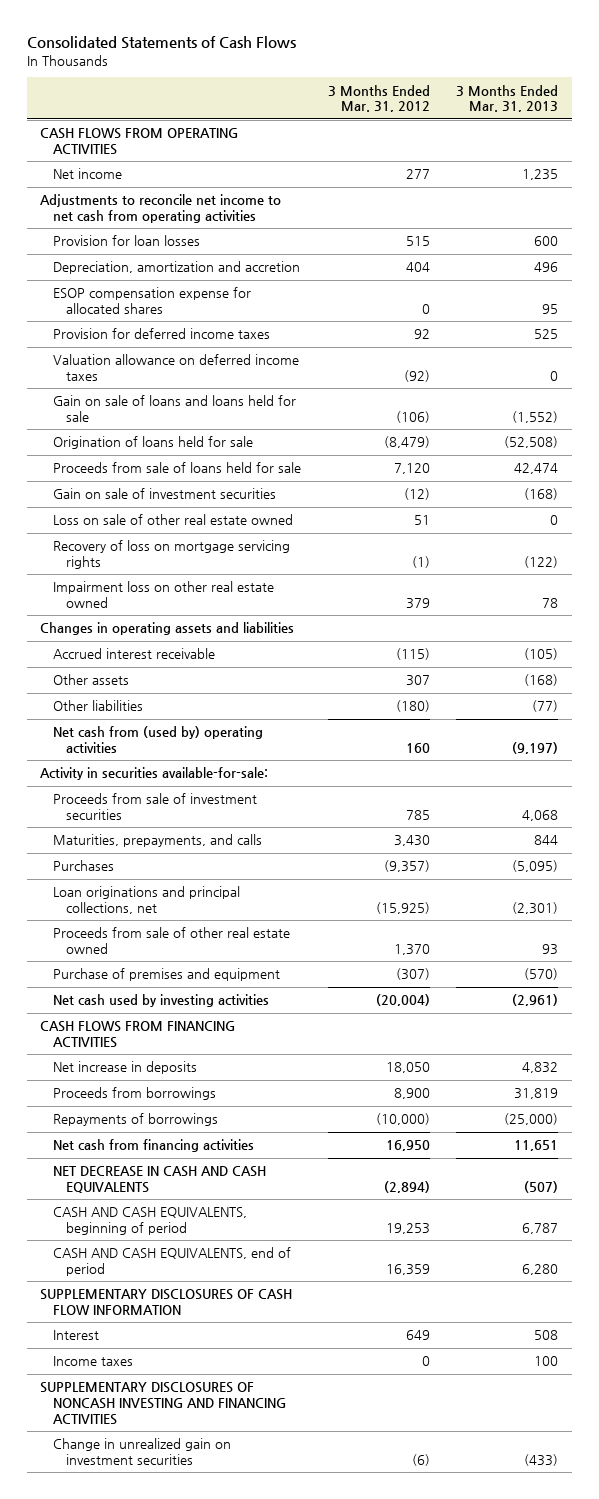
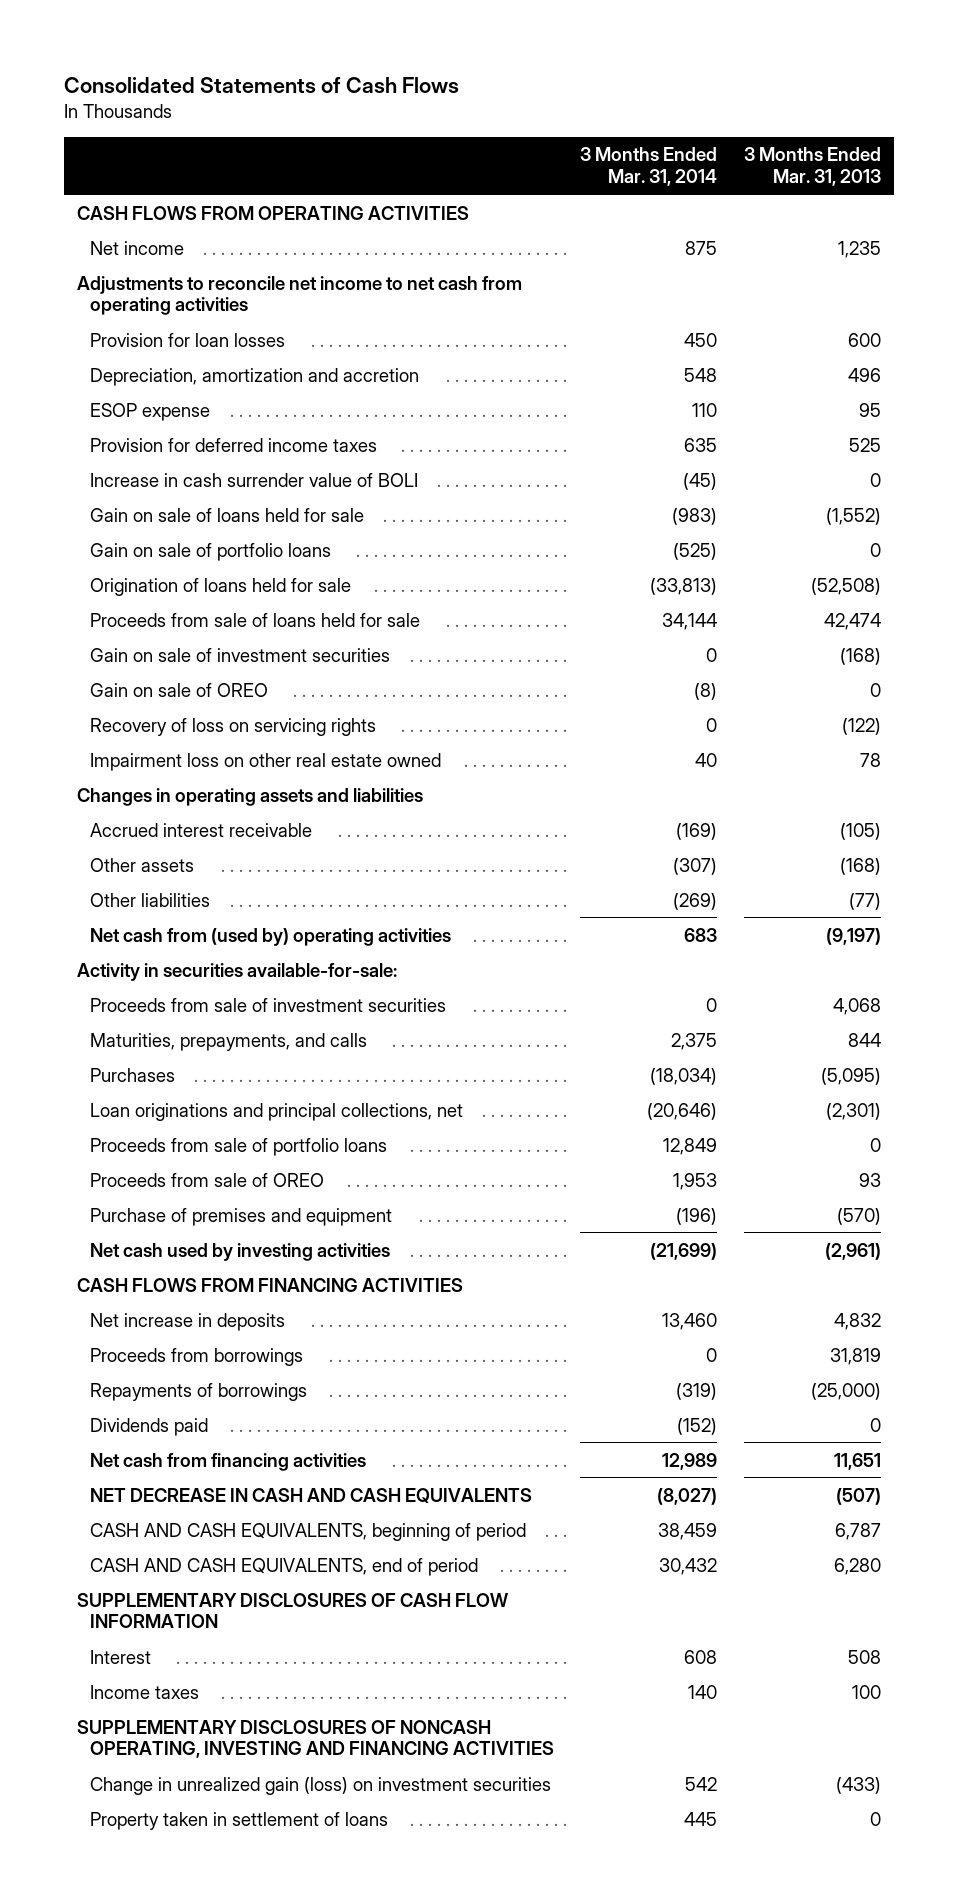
[327,84,430,113] 3 Months Ended Mar. 31, 2012 -> none
none -> [580,147,718,187] 3 Months Ended Mar. 31, 2014
[53,287,252,315] ESOP compensation expense for allocated shares -> [90,402,211,421] ESOP expense
[53,354,300,382] Valuation allowance on deferred income taxes -> none
none -> [90,472,419,487] Increase in cash surrender value of BOLI
[53,395,297,423] Gain on sale of loans and loans held for sale -> [90,507,365,522] Gain on sale of loans held for sale
none -> [90,542,332,561] Gain on sale of portfolio loans
[53,514,294,526] Loss on sale of other real estate owned -> [90,682,269,697] Gain on sale of OREO
[53,540,291,570] Recovery of loss on mortgage servicing rights -> [90,717,377,736] Recovery of loss on servicing rights
none -> [90,1137,388,1156] Proceeds from sale of portfolio loans
[53,927,291,955] Proceeds from sale of other real estate owned -> [90,1172,325,1187] Proceeds from sale of OREO
none -> [90,1417,209,1436] Dividends paid
[40,1382,287,1425] SUPPLEMENTARY DISCLOSURES OF NONCASH INVESTING AND FINANCING ACTIVITIES -> [76,1719,555,1759] SUPPLEMENTARY DISCLOSURES OF NONCASH OPERATING, INVESTING AND FINANCING ACTIVITIES
[53,1438,232,1466] Change in unrealized gain on investment securities -> [90,1776,552,1795] Change in unrealized gain (loss) on investment securities
none -> [90,1811,389,1830] Property taken in settlement of loans

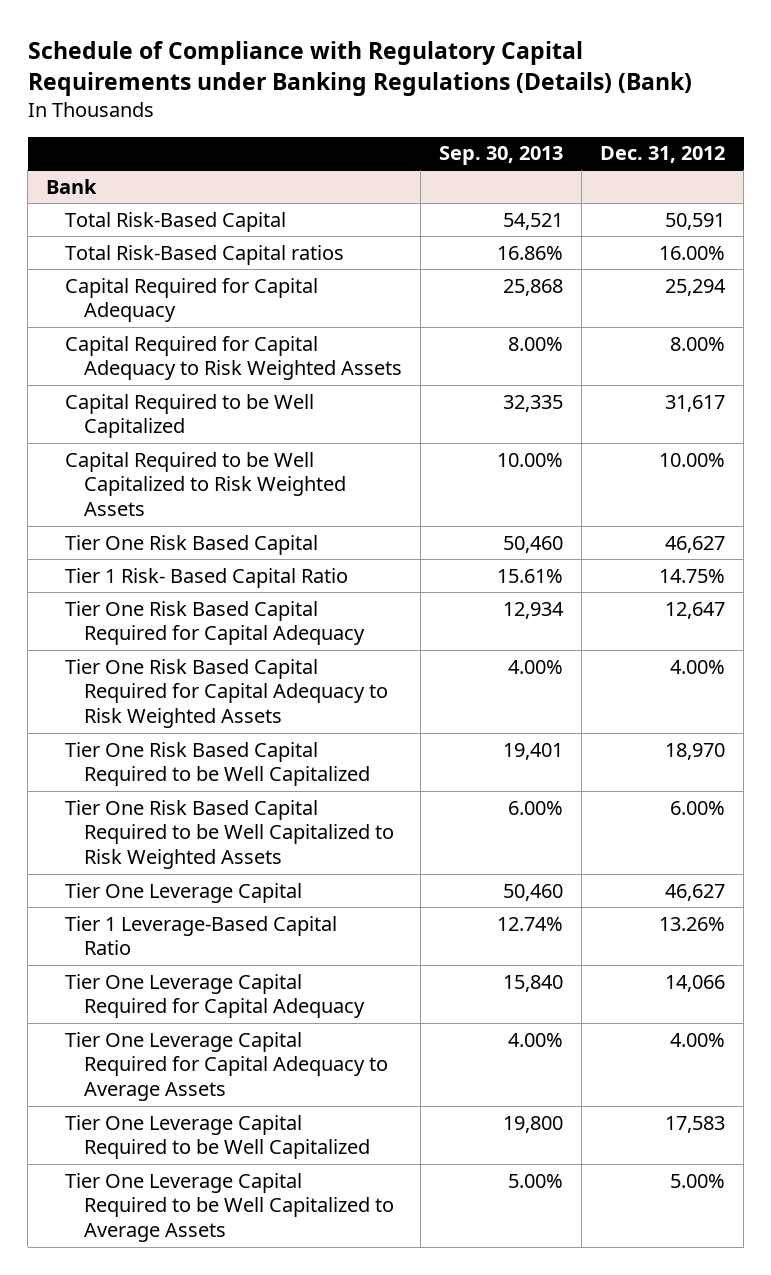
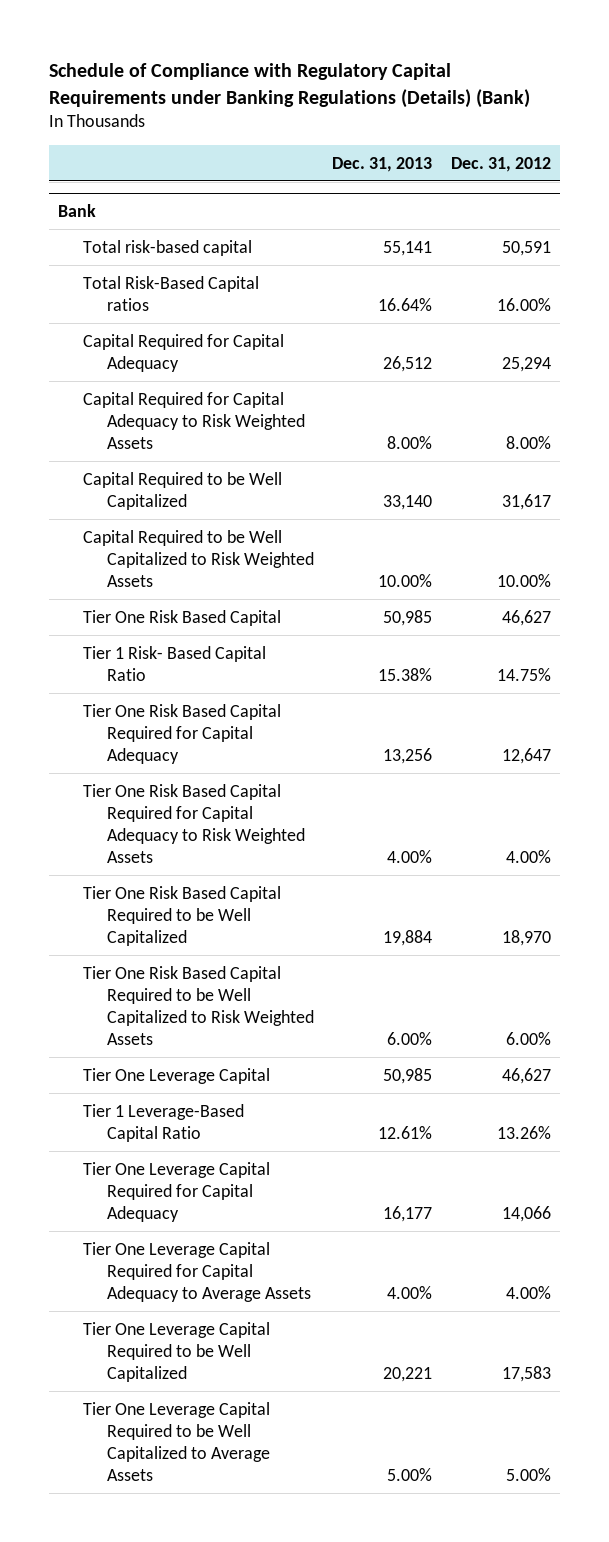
[439,146,564,166] Sep. 30, 2013 -> none
none -> [332,156,433,172] Dec. 31, 2013
[65,211,287,232] Total Risk-Based Capital -> [82,239,252,256] Total risk-based capital

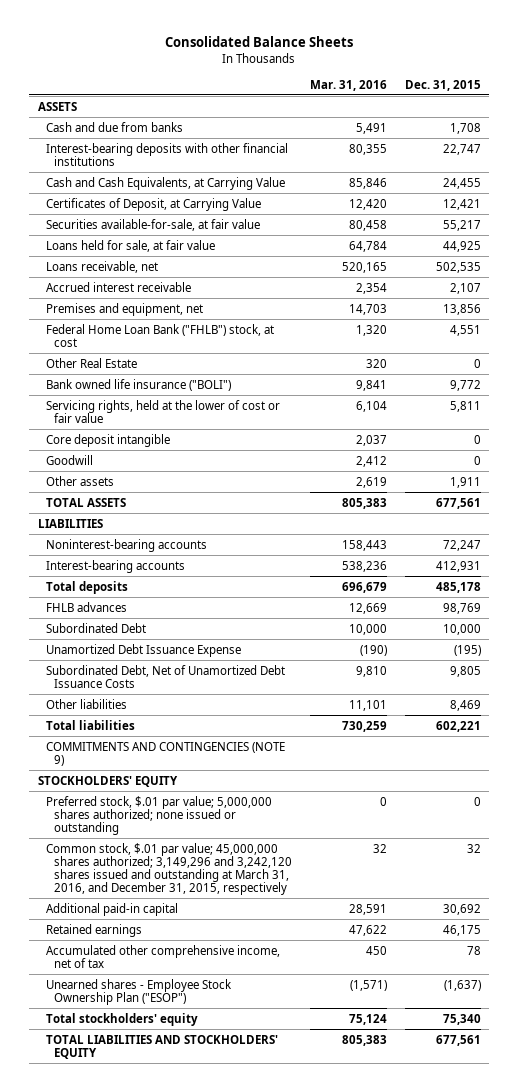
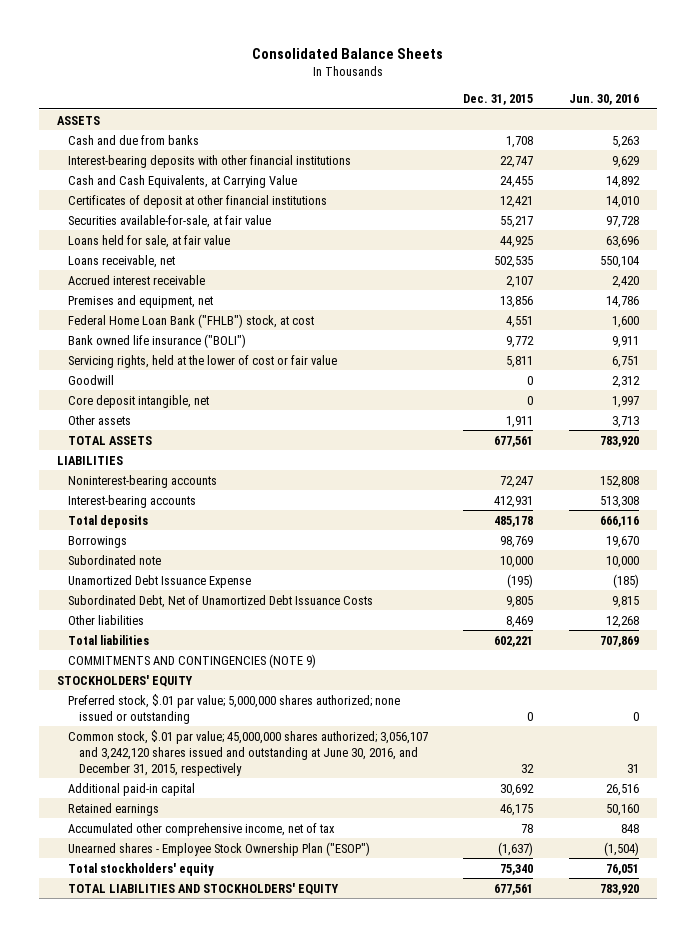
[309,79,387,91] Mar. 31, 2016 -> none
none -> [568,94,639,106] Jun. 30, 2016
[46,197,262,211] Certificates of Deposit, at Carrying Value -> [67,194,327,208] Certificates of deposit at other financial institutions
[46,357,138,368] Other Real Estate -> none
[46,433,171,447] Core deposit intangible -> none
none -> [67,394,209,408] Core deposit intangible, net
[46,601,128,612] FHLB advances -> [67,535,127,548] Borrowings
[46,622,147,633] Subordinated Debt -> [67,554,161,565] Subordinated note
[46,842,293,895] Common stock, $.01 par value; 45,000,000 shares authorized; 3,149,296 and 3,242,120 shares issued and outstanding at March 31, 2016, and December 31, 2015, respectively -> [67,729,428,776] Common stock, $.01 par value; 45,000,000 shares authorized; 3,056,107 and 3,242,120 shares issued and outstanding at June 30, 2016, and December 31, 2015, respectively

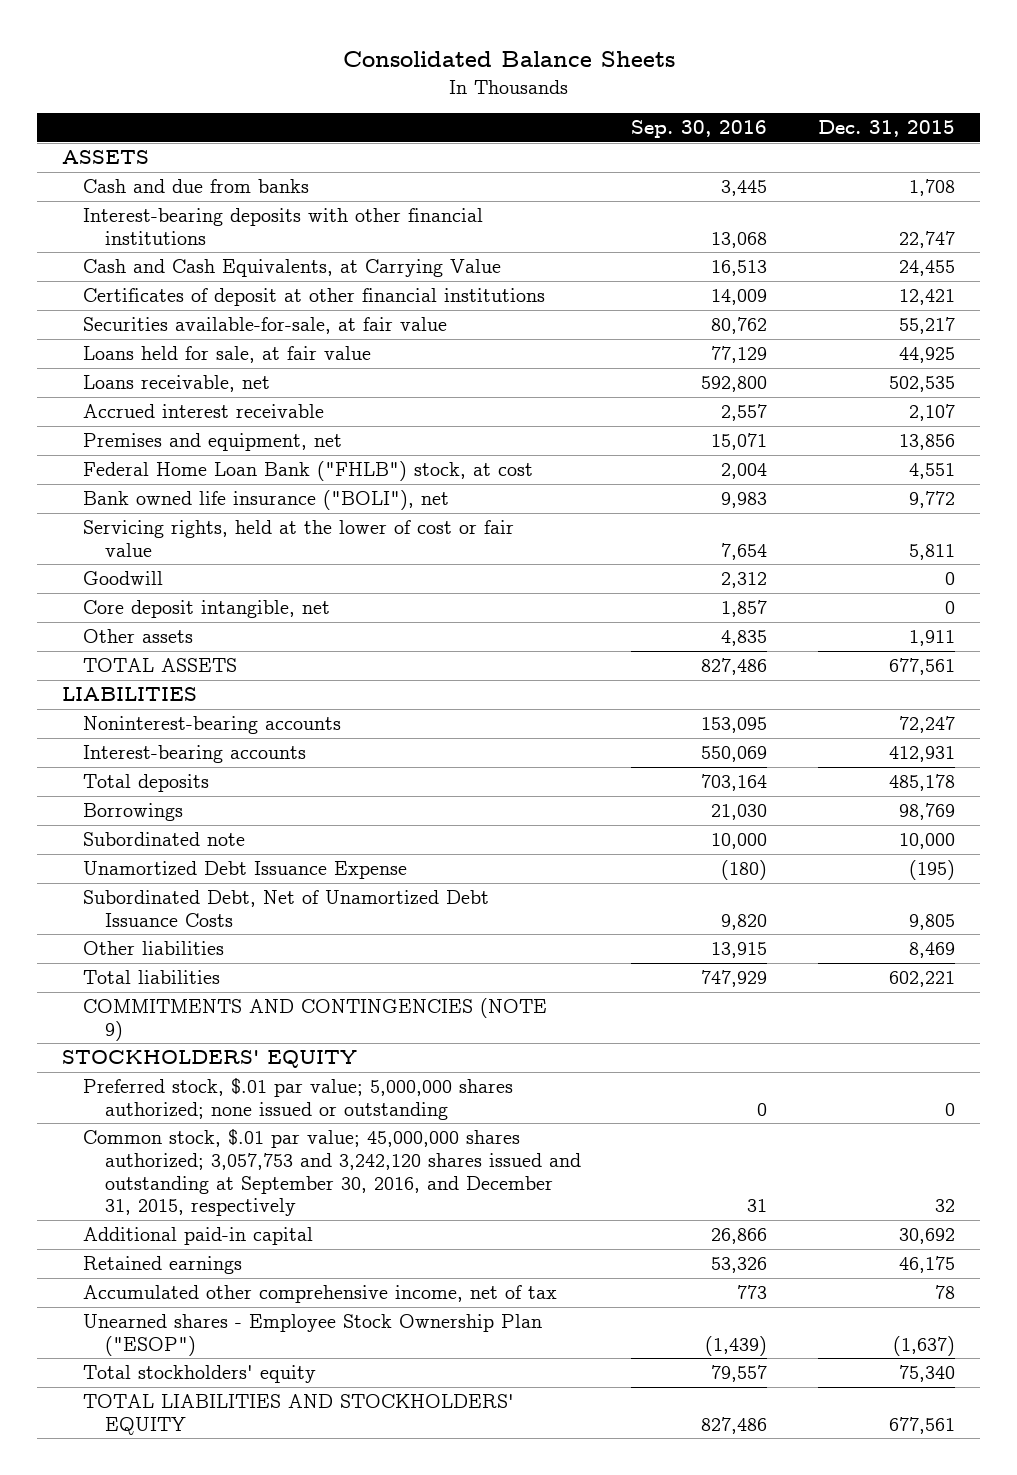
[568,94,639,106] Jun. 30, 2016 -> none
none -> [631,120,768,139] Sep. 30, 2016
[67,333,246,348] Bank owned life insurance ("BOLI") -> [83,490,450,511] Bank owned life insurance ("BOLI"), net
[67,729,428,776] Common stock, $.01 par value; 45,000,000 shares authorized; 3,056,107 and 3,242,120 shares issued and outstanding at June 30, 2016, and December 31, 2015, respectively -> [83,1129,581,1217] Common stock, $.01 par value; 45,000,000 shares authorized; 3,057,753 and 3,242,120 shares issued and outstanding at September 30, 2016, and December 31, 2015, respectively

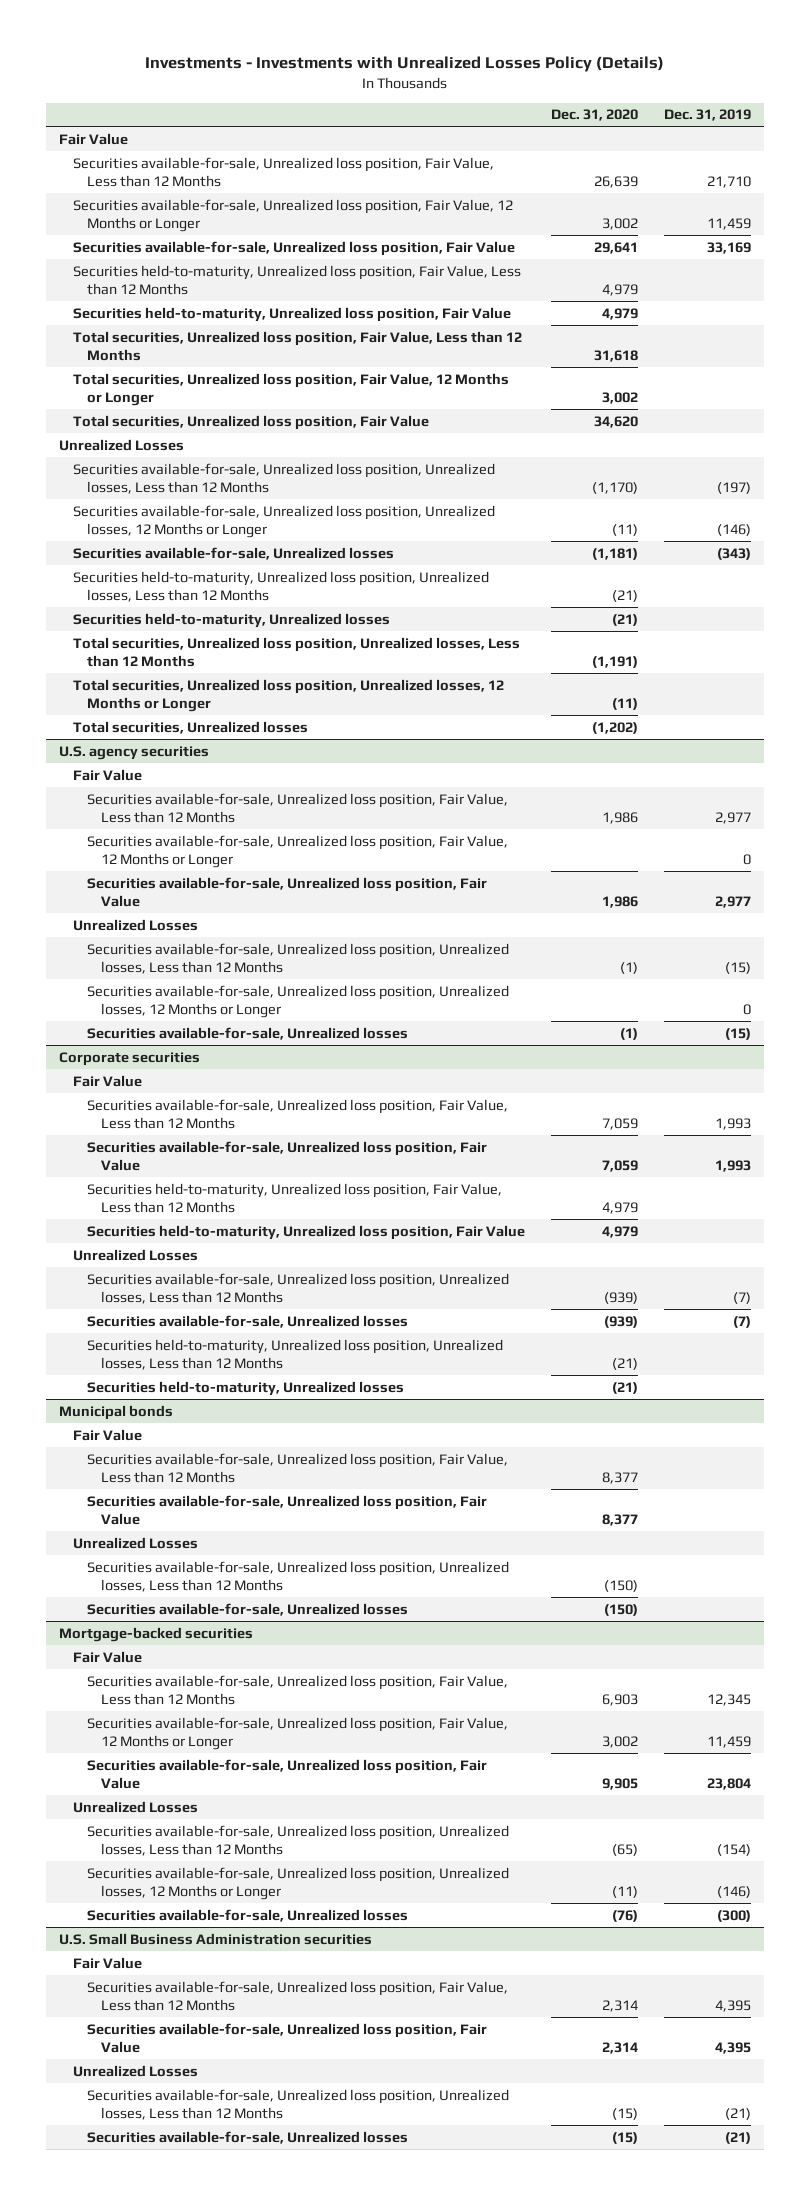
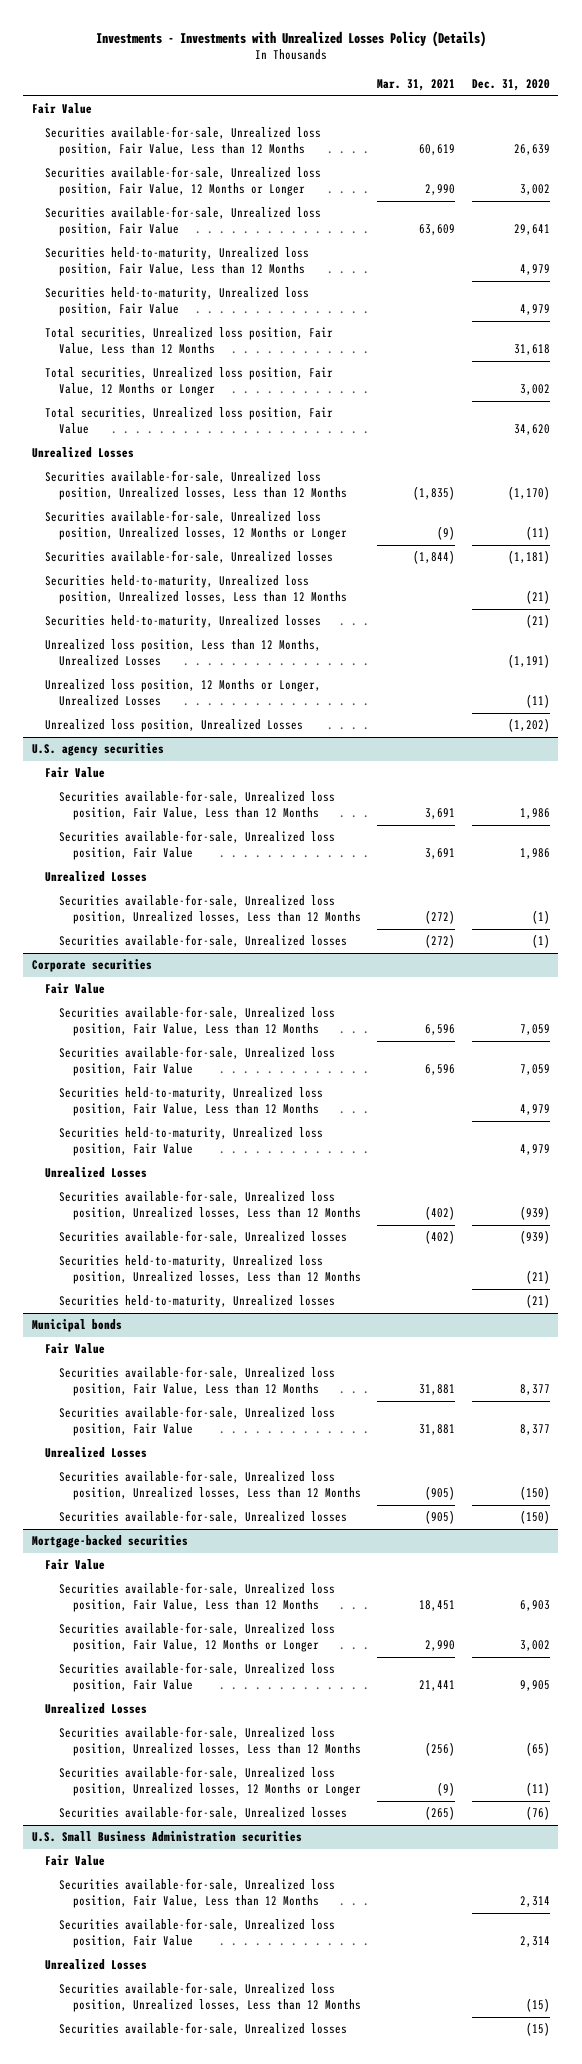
[664,109,752,122] Dec. 31, 2019 -> none
none -> [377,79,456,92] Mar. 31, 2021
[72,636,520,667] Total securities, Unrealized loss position, Unrealized losses, Less than 12 Months -> [45,639,322,666] Unrealized loss position, Less than 12 Months, Unrealized Losses
[72,678,504,712] Total securities, Unrealized loss position, Unrealized losses, 12 Months or Longer -> [45,679,322,706] Unrealized loss position, 12 Months or Longer, Unrealized Losses
[72,720,308,734] Total securities, Unrealized losses -> [45,719,304,733] Unrealized loss position, Unrealized Losses
[86,834,508,868] Securities available-for-sale, Unrealized loss position, Fair Value, 12 Months or Longer -> none
[86,984,509,1018] Securities available-for-sale, Unrealized loss position, Unrealized losses, 12 Months or Longer -> none

